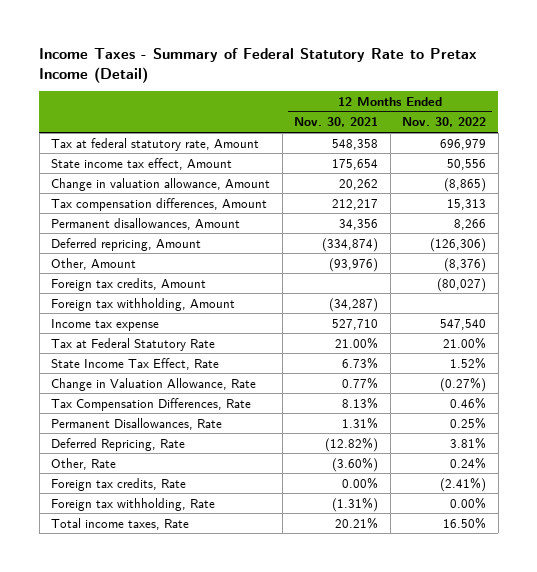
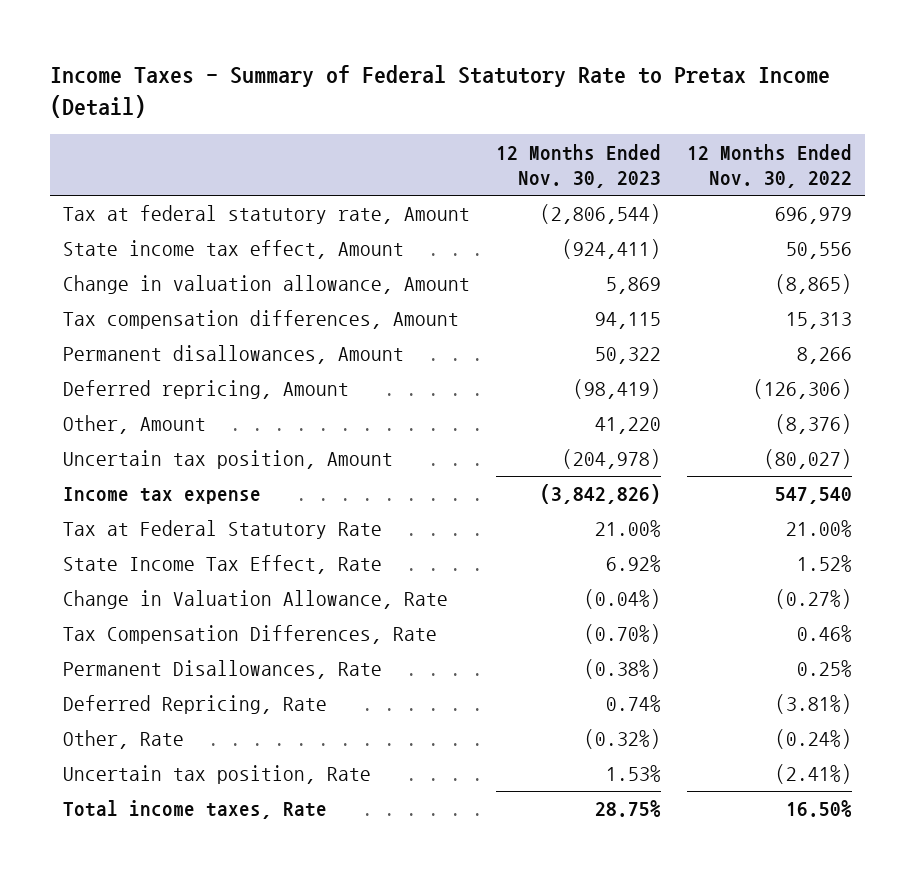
[294,117,379,128] Nov. 30, 2021 -> none
none -> [496,143,662,189] 12 Months Ended Nov. 30, 2023
[51,297,236,311] Foreign tax withholding, Amount -> none
[51,277,207,291] Foreign tax credits, Amount -> [63,450,394,470] Uncertain tax position, Amount
[51,497,216,511] Foreign tax withholding, Rate -> none
[450,436,487,449] 3.81% -> [775,694,853,715] (3.81%)
[450,456,487,469] 0.24% -> [775,729,853,750] (0.24%)
[51,477,187,491] Foreign tax credits, Rate -> [63,765,372,785] Uncertain tax position, Rate

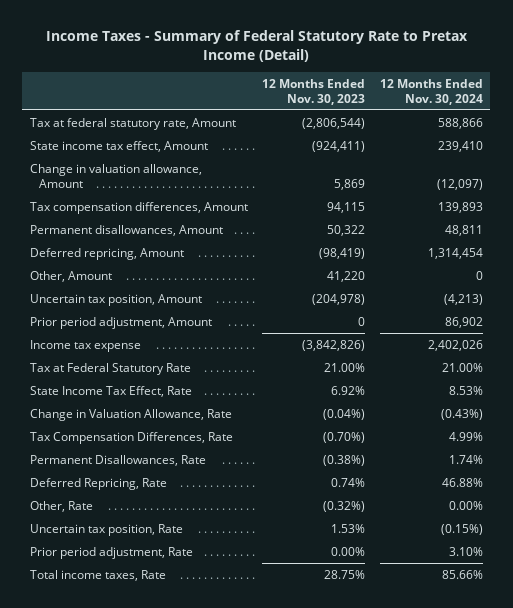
[687,143,853,189] 12 Months Ended Nov. 30, 2022 -> none
none -> [380,78,484,105] 12 Months Ended Nov. 30, 2024
none -> [29,316,212,329] Prior period adjustment, Amount
none -> [29,546,193,559] Prior period adjustment, Rate

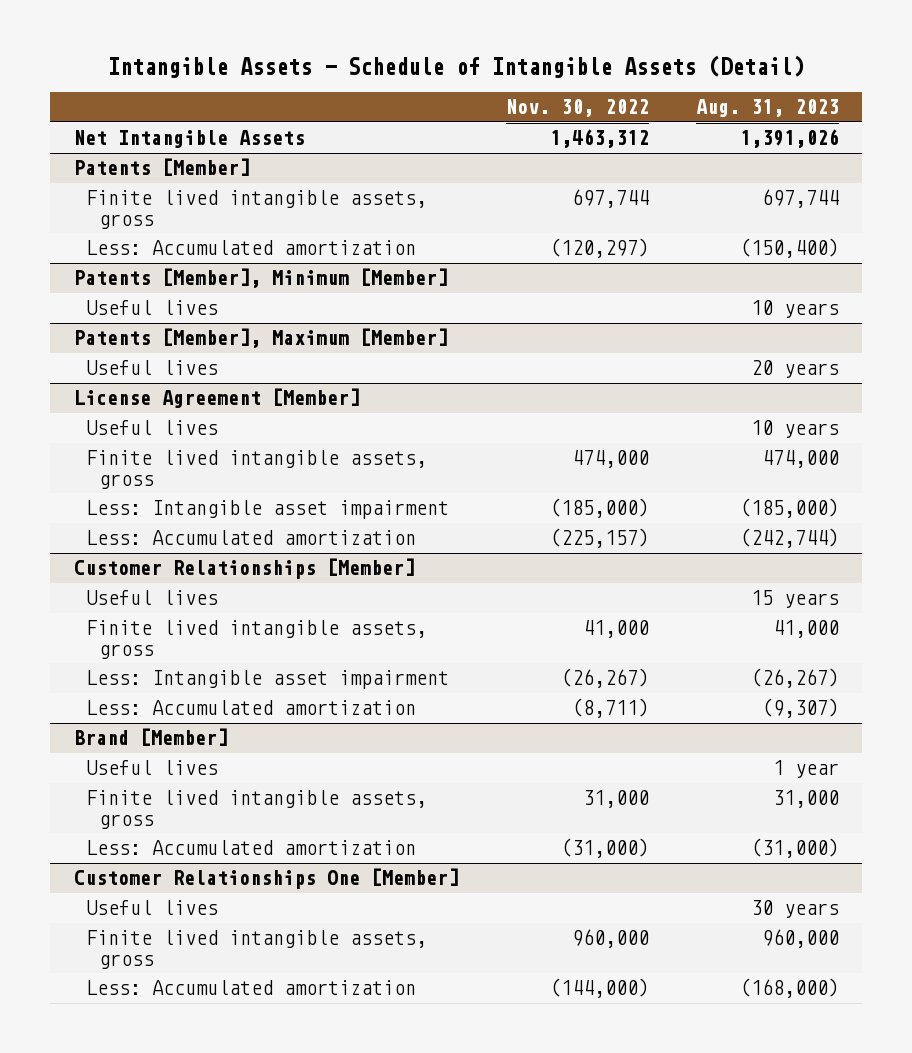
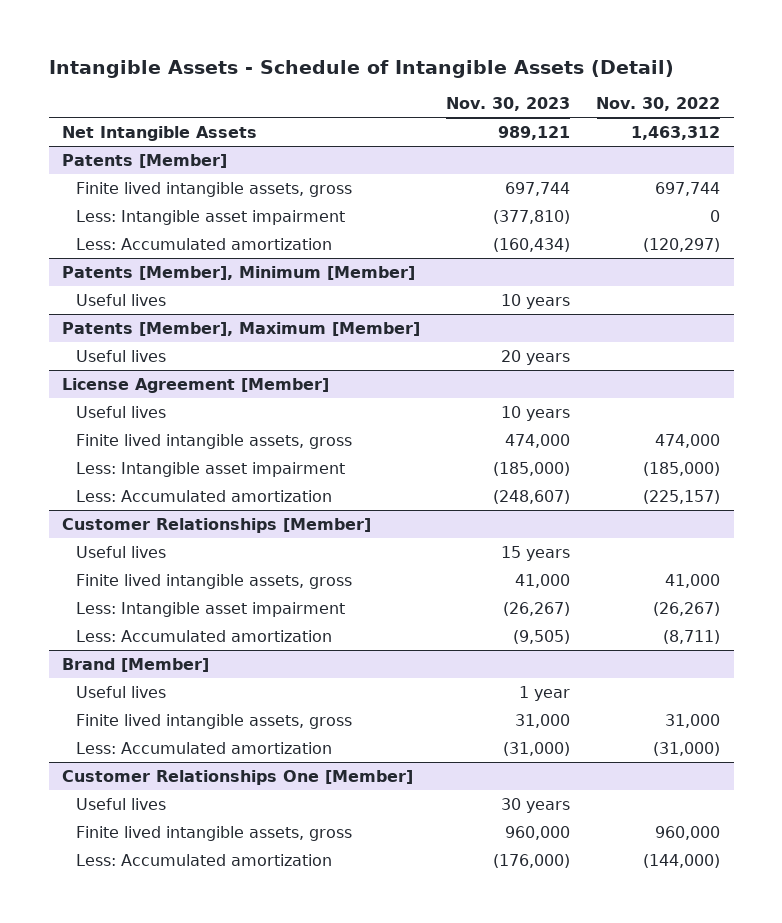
[695,99,839,118] Aug. 31, 2023 -> none
none -> [446,97,571,112] Nov. 30, 2023
none -> [76,209,346,225] Less: Intangible asset impairment

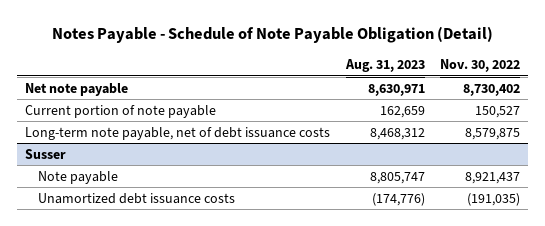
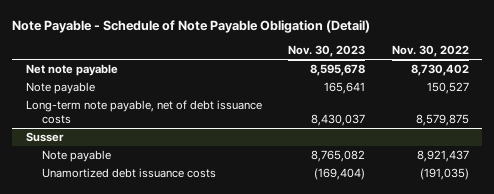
[51,26,493,44] Notes Payable - Schedule of Note Payable Obligation (Detail) -> [12,20,371,34] Note Payable - Schedule of Note Payable Obligation (Detail)
[344,59,425,73] Aug. 31, 2023 -> none
none -> [288,45,366,58] Nov. 30, 2023
[25,104,217,118] Current portion of note payable -> [25,81,95,94] Note payable

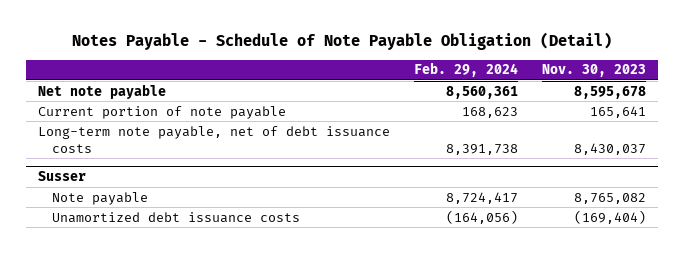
[12,20,371,34] Note Payable - Schedule of Note Payable Obligation (Detail) -> [71,32,612,51] Notes Payable - Schedule of Note Payable Obligation (Detail)
[391,45,469,58] Nov. 30, 2022 -> none
none -> [413,62,518,78] Feb. 29, 2024
[25,81,95,94] Note payable -> [38,105,287,119] Current portion of note payable

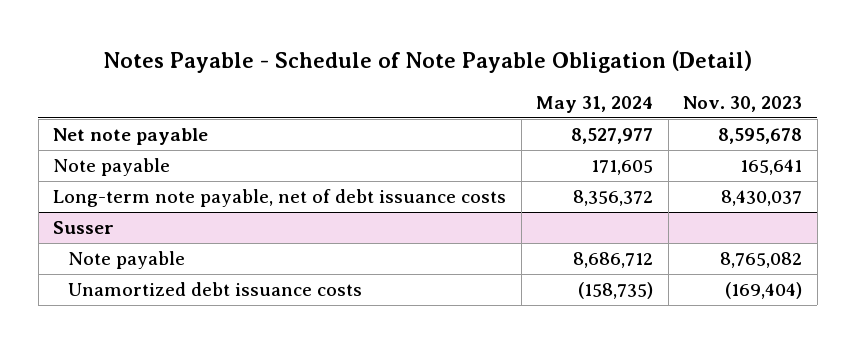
[413,62,518,78] Feb. 29, 2024 -> none
none -> [536,95,654,113] May 31, 2024
[38,105,287,119] Current portion of note payable -> [53,158,171,177] Note payable

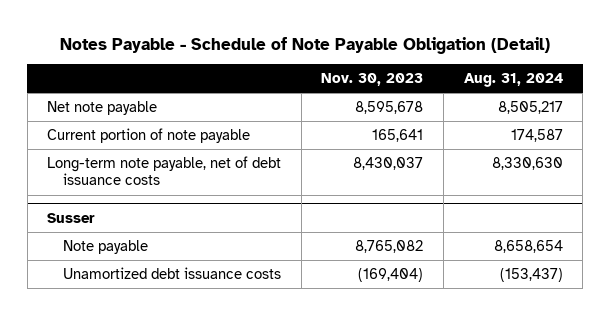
[536,95,654,113] May 31, 2024 -> none
none -> [463,73,563,88] Aug. 31, 2024
[53,158,171,177] Note payable -> [47,128,251,144] Current portion of note payable

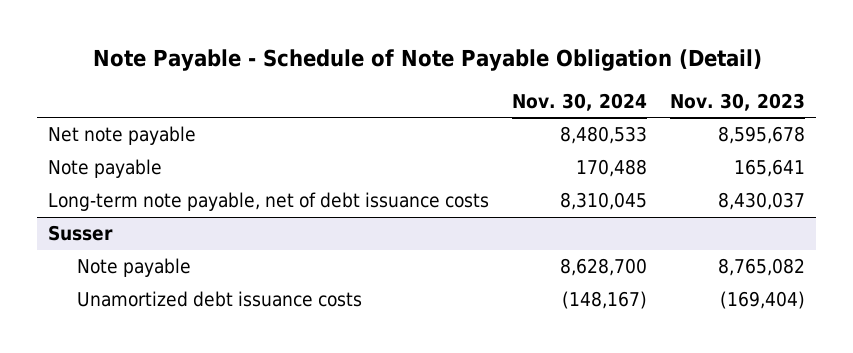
[59,36,550,54] Notes Payable - Schedule of Note Payable Obligation (Detail) -> [92,48,762,71] Note Payable - Schedule of Note Payable Obligation (Detail)
[463,73,563,88] Aug. 31, 2024 -> none
none -> [512,92,648,111] Nov. 30, 2024
[47,128,251,144] Current portion of note payable -> [48,159,163,179] Note payable

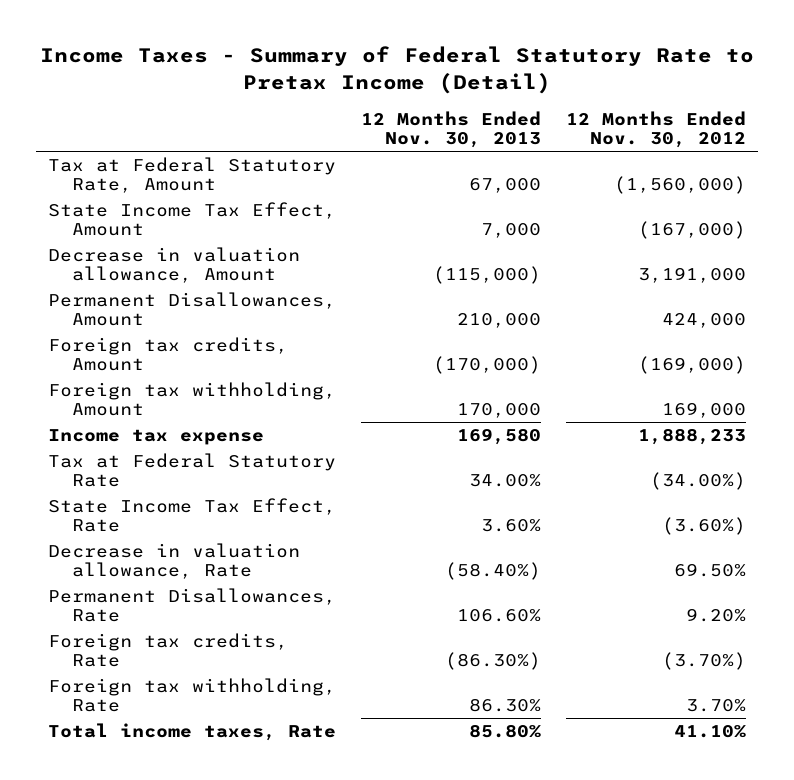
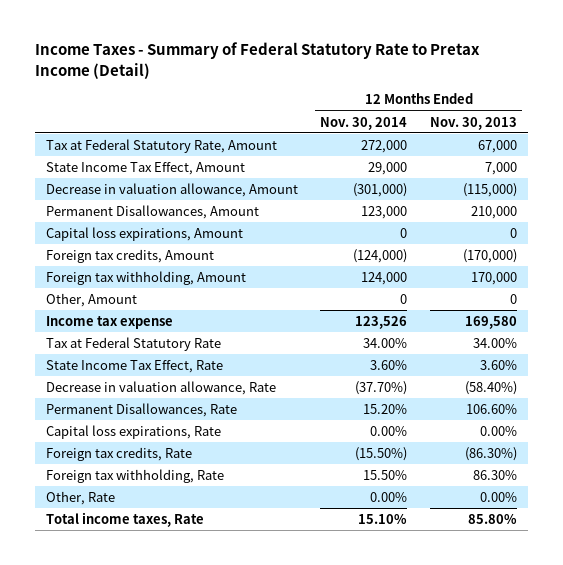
[565,110,746,149] 12 Months Ended Nov. 30, 2012 -> none
none -> [320,116,408,130] Nov. 30, 2014
none -> [46,226,244,241] Capital loss expirations, Amount
none -> [46,292,138,307] Other, Amount
none -> [46,424,222,439] Capital loss expirations, Rate
none -> [46,490,116,505] Other, Rate

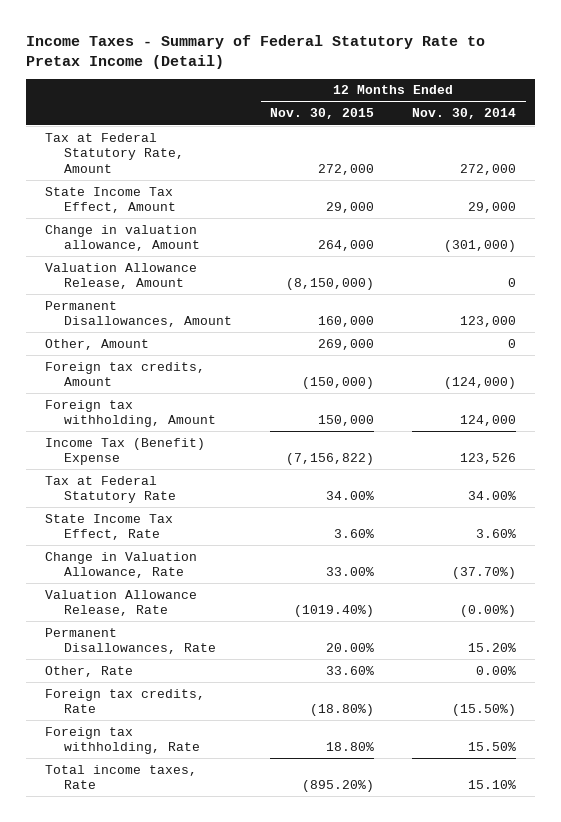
[429,116,517,130] Nov. 30, 2013 -> none
none -> [270,108,375,120] Nov. 30, 2015
[46,182,299,197] Decrease in valuation allowance, Amount -> [44,224,200,252] Change in valuation allowance, Amount
none -> [44,262,197,290] Valuation Allowance Release, Amount
[46,226,244,241] Capital loss expirations, Amount -> none
[46,292,138,307] Other, Amount -> [44,338,149,350] Other, Amount
[46,315,174,329] Income tax expense -> [44,437,205,466] Income Tax (Benefit) Expense
[46,380,277,395] Decrease in valuation allowance, Rate -> [44,551,197,579] Change in Valuation Allowance, Rate
none -> [44,589,197,617] Valuation Allowance Release, Rate
[46,424,222,439] Capital loss expirations, Rate -> none
[46,490,116,505] Other, Rate -> [44,665,133,677] Other, Rate

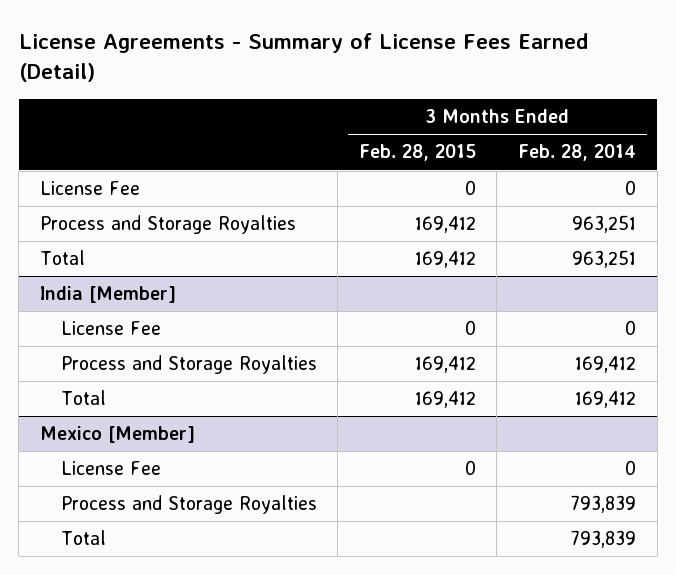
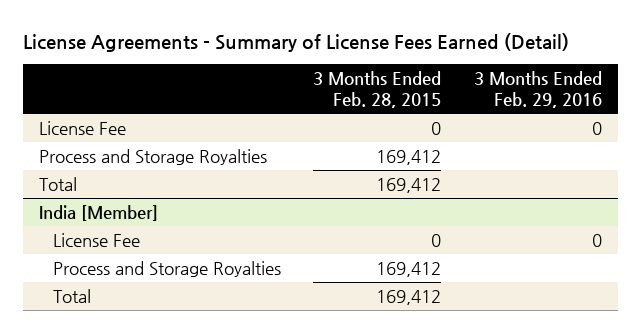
[517,144,636,162] Feb. 28, 2014 -> none
none -> [473,71,602,108] 3 Months Ended Feb. 29, 2016
[39,426,195,444] Mexico [Member] -> none
[60,461,161,476] License Fee -> none
[60,495,317,515] Process and Storage Royalties -> none
[60,530,106,546] Total -> none

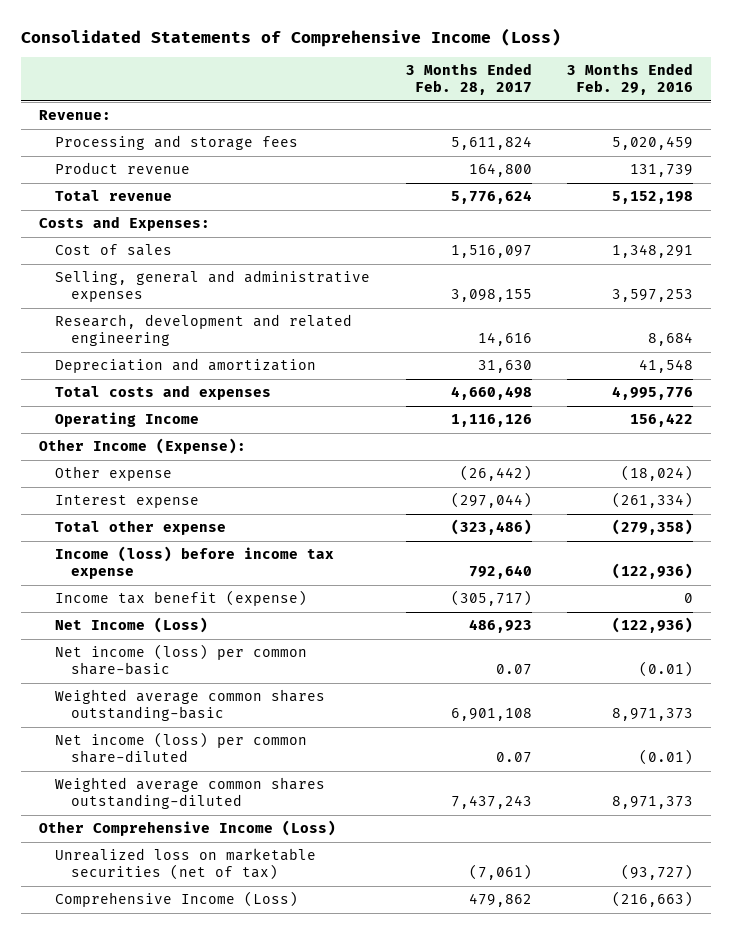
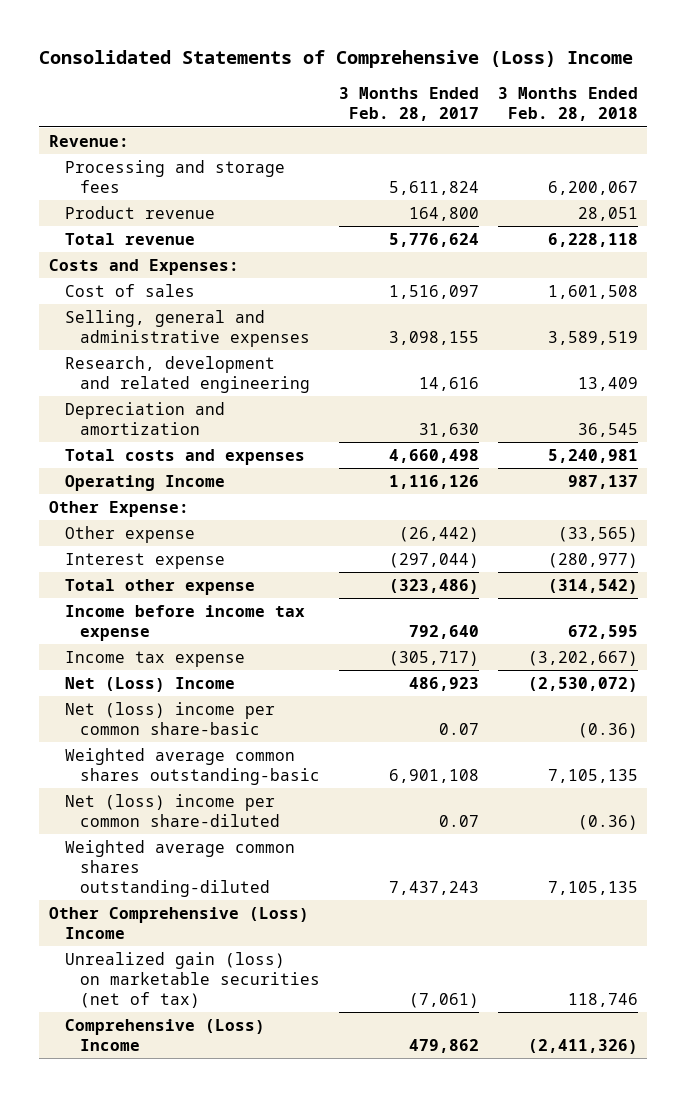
[21,28,562,48] Consolidated Statements of Comprehensive Income (Loss) -> [39,50,634,69] Consolidated Statements of Comprehensive (Loss) Income
[567,63,694,96] 3 Months Ended Feb. 29, 2016 -> none
none -> [497,87,638,122] 3 Months Ended Feb. 28, 2018
[39,438,247,455] Other Income (Expense): -> [48,500,189,517] Other Expense:
[54,546,334,580] Income (loss) before income tax expense -> [64,604,305,642] Income before income tax expense
[54,590,307,607] Income tax benefit (expense) -> [64,650,245,667] Income tax expense
[54,617,208,634] Net Income (Loss) -> [64,676,235,692] Net (Loss) Income
[54,644,307,676] Net income (loss) per common share-basic -> [64,701,275,736] Net (loss) income per common share-basic
[54,732,307,764] Net income (loss) per common share-diluted -> [64,793,281,828] Net (loss) income per common share-diluted
[39,820,337,837] Other Comprehensive Income (Loss) -> [48,906,309,940] Other Comprehensive (Loss) Income
[54,848,316,881] Unrealized loss on marketable securities (net of tax) -> [64,951,321,1009] Unrealized gain (loss) on marketable securities (net of tax)
[54,891,298,908] Comprehensive Income (Loss) -> [64,1018,265,1052] Comprehensive (Loss) Income

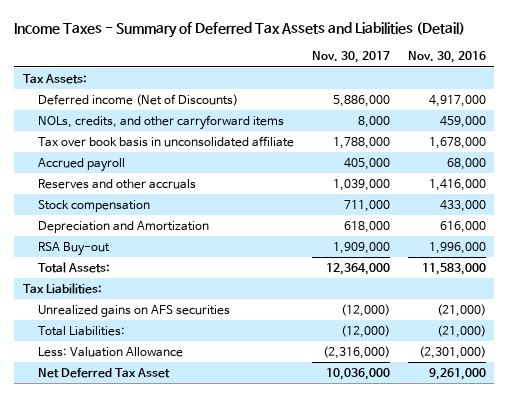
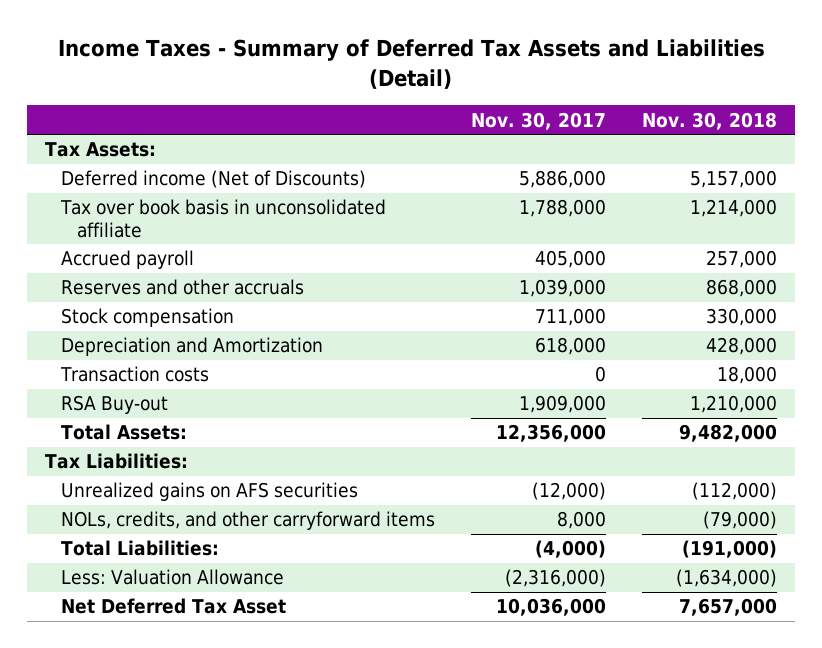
[407,51,486,64] Nov. 30, 2016 -> none
none -> [641,111,777,130] Nov. 30, 2018
none -> [59,366,209,383] Transaction costs
[325,263,390,276] 12,364,000 -> [495,424,606,443] 12,356,000
[38,115,285,131] NOLs, credits, and other carryforward items -> [60,511,435,531] NOLs, credits, and other carryforward items
[340,325,390,339] (12,000) -> [534,540,606,559] (4,000)

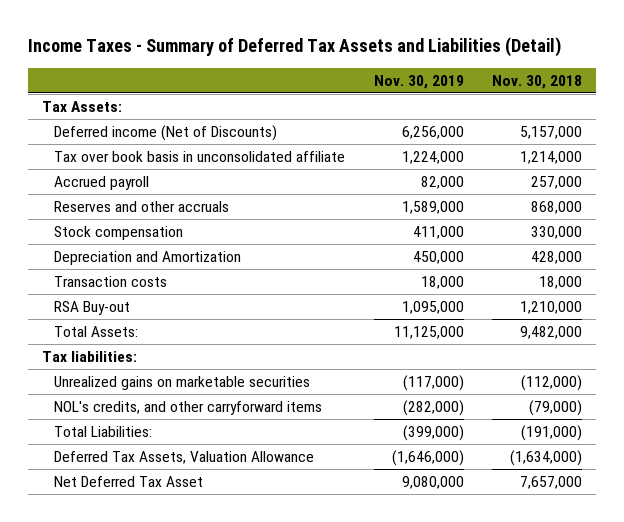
[470,111,606,130] Nov. 30, 2017 -> none
none -> [373,74,464,89] Nov. 30, 2019
[44,453,188,470] Tax Liabilities: -> [42,350,138,362] Tax liabilities:
[60,482,358,502] Unrealized gains on AFS securities -> [54,375,311,390] Unrealized gains on marketable securities
[60,511,435,531] NOLs, credits, and other carryforward items -> [54,400,323,415] NOL's credits, and other carryforward items
[60,569,284,586] Less: Valuation Allowance -> [54,450,315,464] Deferred Tax Assets, Valuation Allowance

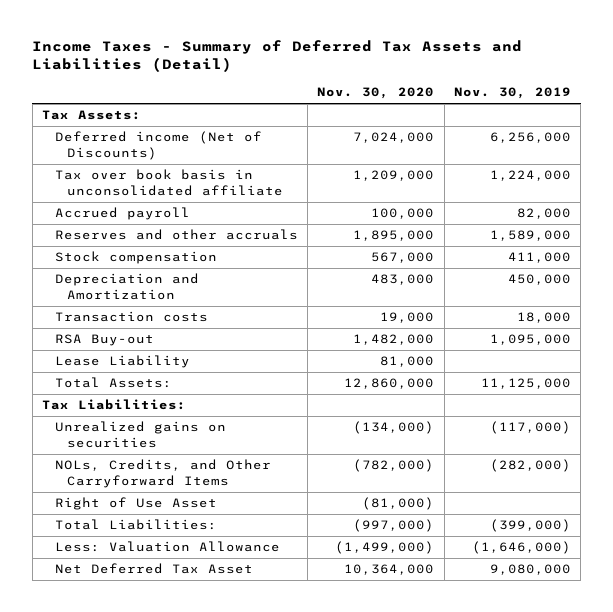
[491,74,582,89] Nov. 30, 2018 -> none
none -> [317,87,435,100] Nov. 30, 2020
none -> [54,355,190,369] Lease Liability
[42,350,138,362] Tax liabilities: -> [41,399,186,411] Tax Liabilities:
[54,375,311,390] Unrealized gains on marketable securities -> [54,421,226,448] Unrealized gains on securities
[54,400,323,415] NOL's credits, and other carryforward items -> [54,459,271,488] NOLs, Credits, and Other Carryforward Items
none -> [54,497,217,511] Right of Use Asset
[54,450,315,464] Deferred Tax Assets, Valuation Allowance -> [54,541,280,553] Less: Valuation Allowance

